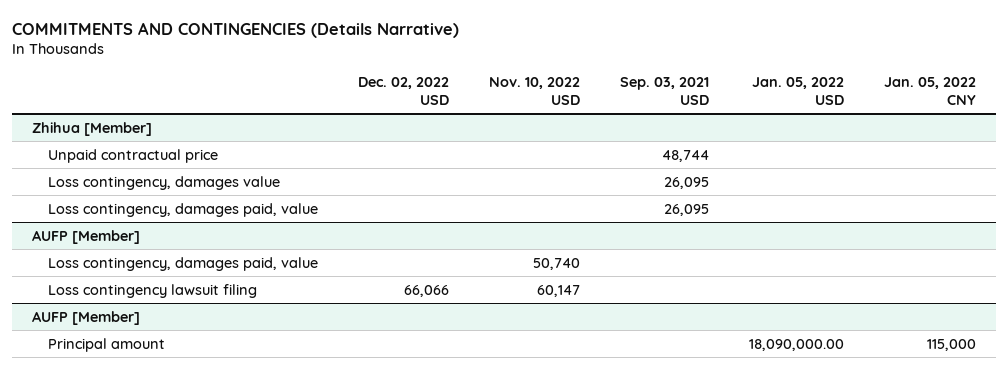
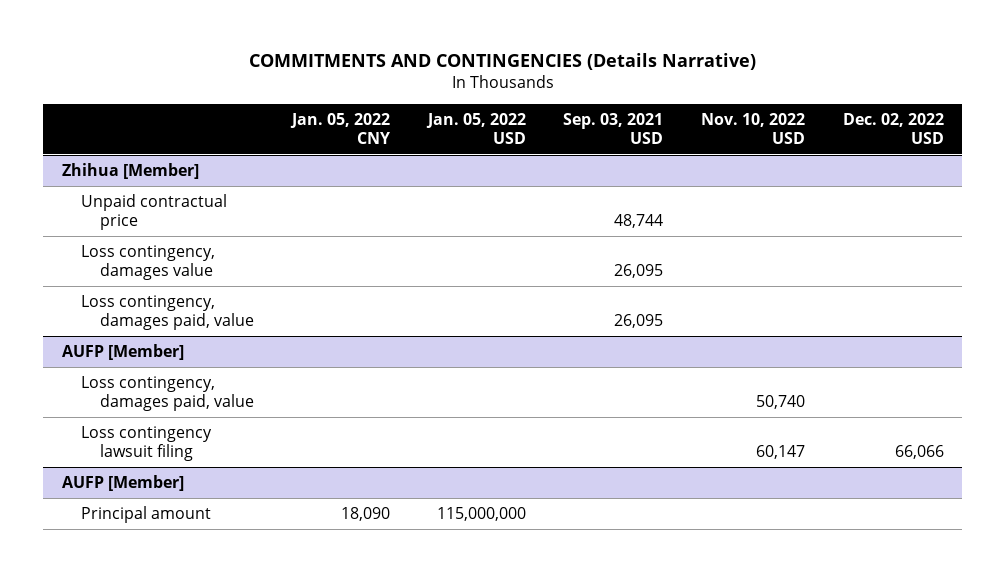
[749,338,845,351] 18,090,000.00 -> [436,506,526,521] 115,000,000
[927,338,977,351] 115,000 -> [340,506,390,521] 18,090

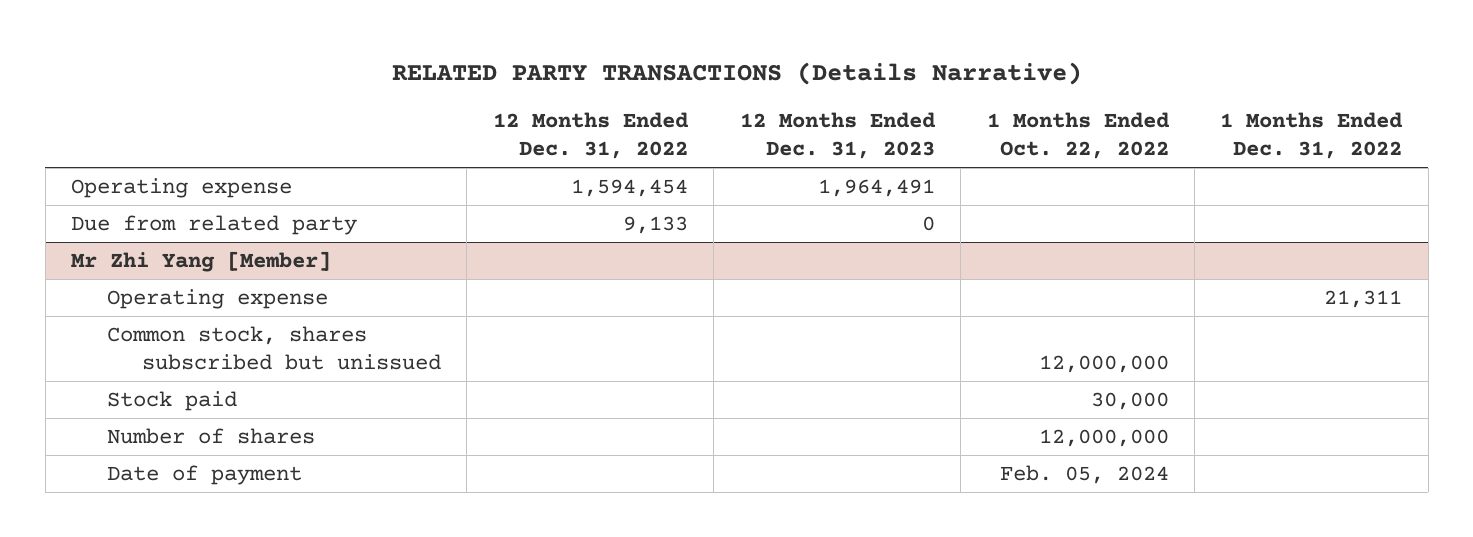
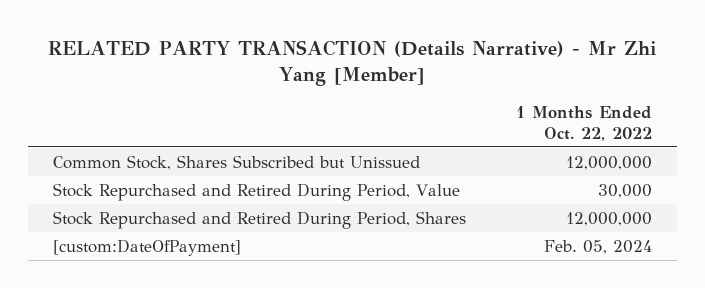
[391,61,1082,85] RELATED PARTY TRANSACTIONS (Details Narrative) -> [48,39,657,87] RELATED PARTY TRANSACTION (Details Narrative) - Mr Zhi Yang [Member]
[492,111,689,160] 12 Months Ended Dec. 31, 2022 -> none
[739,111,936,160] 12 Months Ended Dec. 31, 2023 -> none
[1220,111,1404,160] 1 Months Ended Dec. 31, 2022 -> none
[70,177,292,198] Operating expense -> none
[70,214,357,235] Due from related party -> none
[70,250,331,272] Mr Zhi Yang [Member] -> none
[106,288,328,309] Operating expense -> none
[106,325,442,371] Common stock, shares subscribed but unissued -> none
[106,390,237,411] Stock paid -> none
[106,427,315,444] Number of shares -> none
[106,464,302,485] Date of payment -> none
none -> [52,154,420,170] Common Stock, Shares Subscribed but Unissued
none -> [52,182,460,201] Stock Repurchased and Retired During Period, Value
none -> [52,210,466,229] Stock Repurchased and Retired During Period, Shares
none -> [52,238,241,256] [custom:DateOfPayment]

